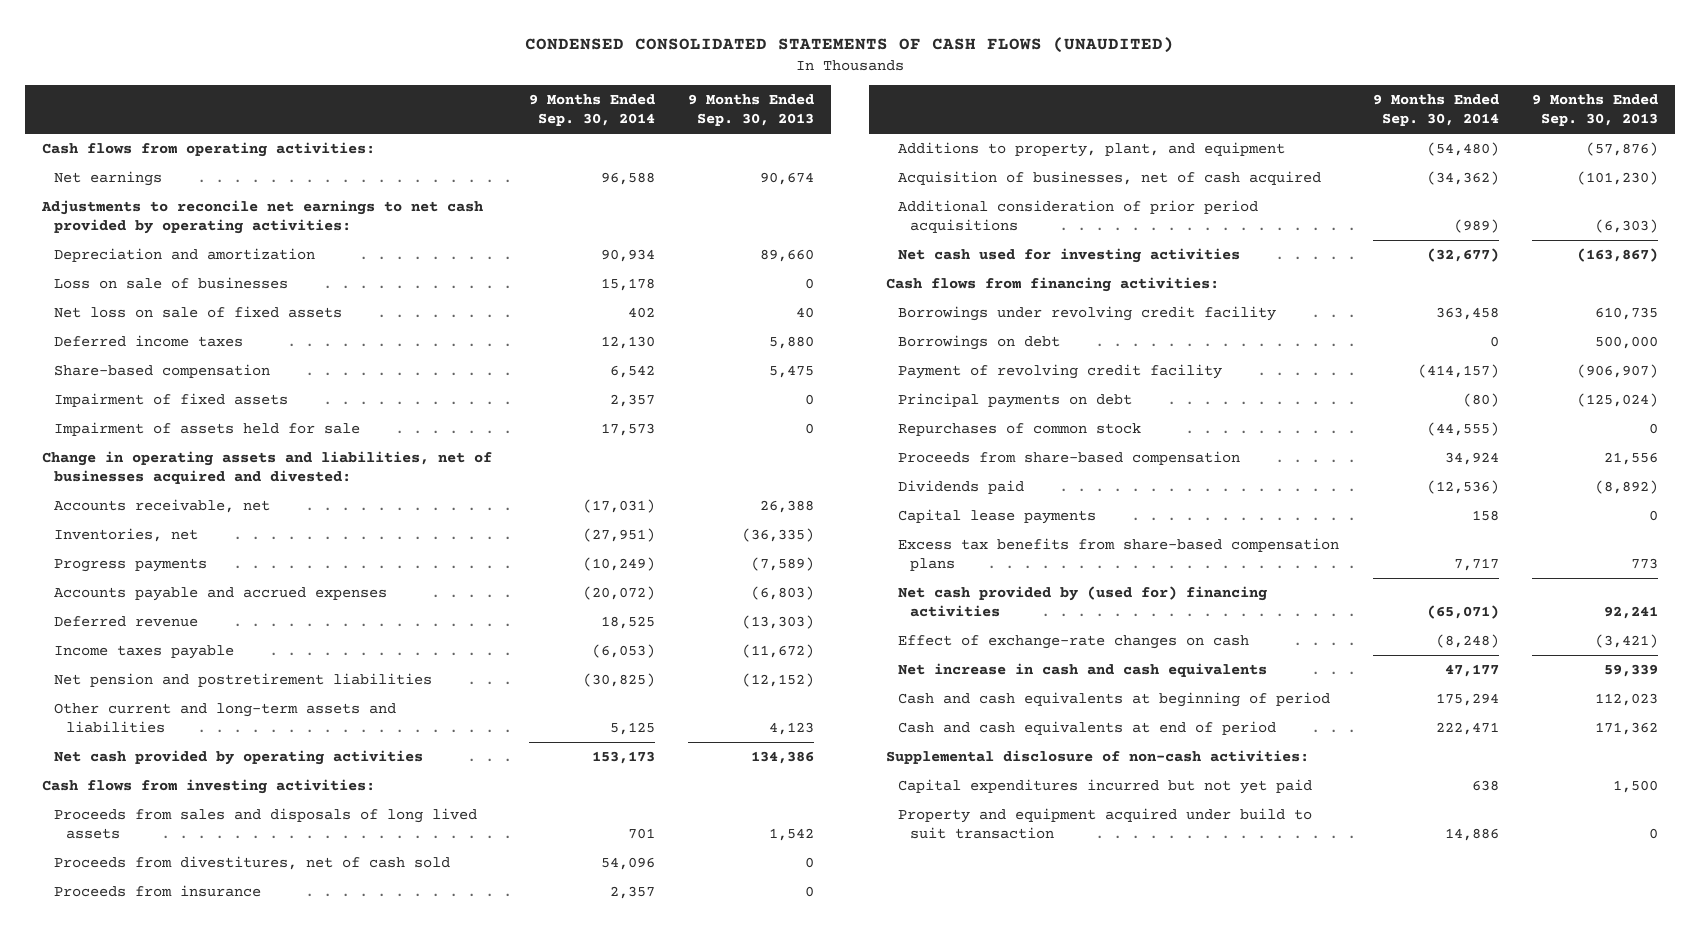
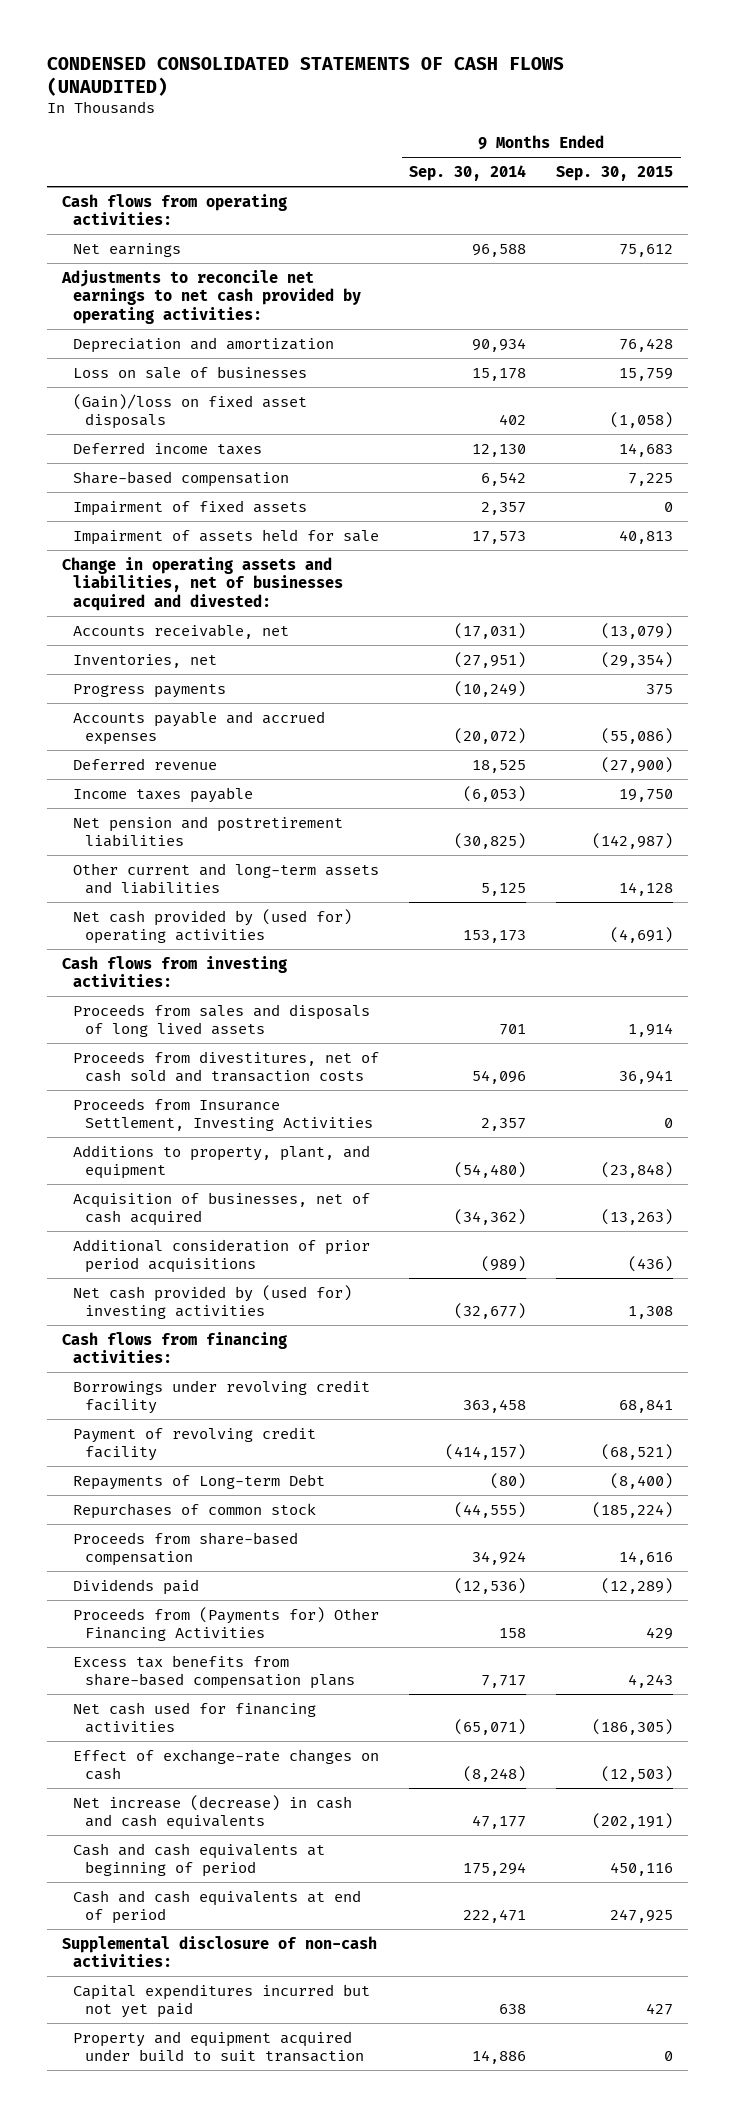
[688,93,815,127] 9 Months Ended Sep. 30, 2013 -> none
none -> [556,165,674,181] Sep. 30, 2015
[54,305,343,318] Net loss on sale of fixed assets -> [73,393,308,430] (Gain)/loss on fixed asset disposals
[54,749,424,765] Net cash provided by operating activities -> [73,908,353,945] Net cash provided by (used for) operating activities
[54,855,451,870] Proceeds from divestitures, net of cash sold -> [73,1050,380,1083] Proceeds from divestitures, net of cash sold and transaction costs
[54,884,262,897] Proceeds from insurance -> [73,1097,373,1132] Proceeds from Insurance Settlement, Investing Activities
[898,247,1241,263] Net cash used for investing activities -> [73,1284,353,1320] Net cash provided by (used for) investing activities
[898,334,1061,350] Borrowings on debt -> none
[898,392,1133,408] Principal payments on debt -> [73,1473,326,1490] Repayments of Long-term Debt
[898,508,1097,524] Capital lease payments -> [73,1606,380,1642] Proceeds from (Payments for) Other Financing Activities
[898,585,1268,618] Net cash provided by (used for) financing activities -> [73,1701,317,1734] Net cash used for financing activities
[898,662,1268,677] Net increase in cash and cash equivalents -> [73,1794,353,1831] Net increase (decrease) in cash and cash equivalents

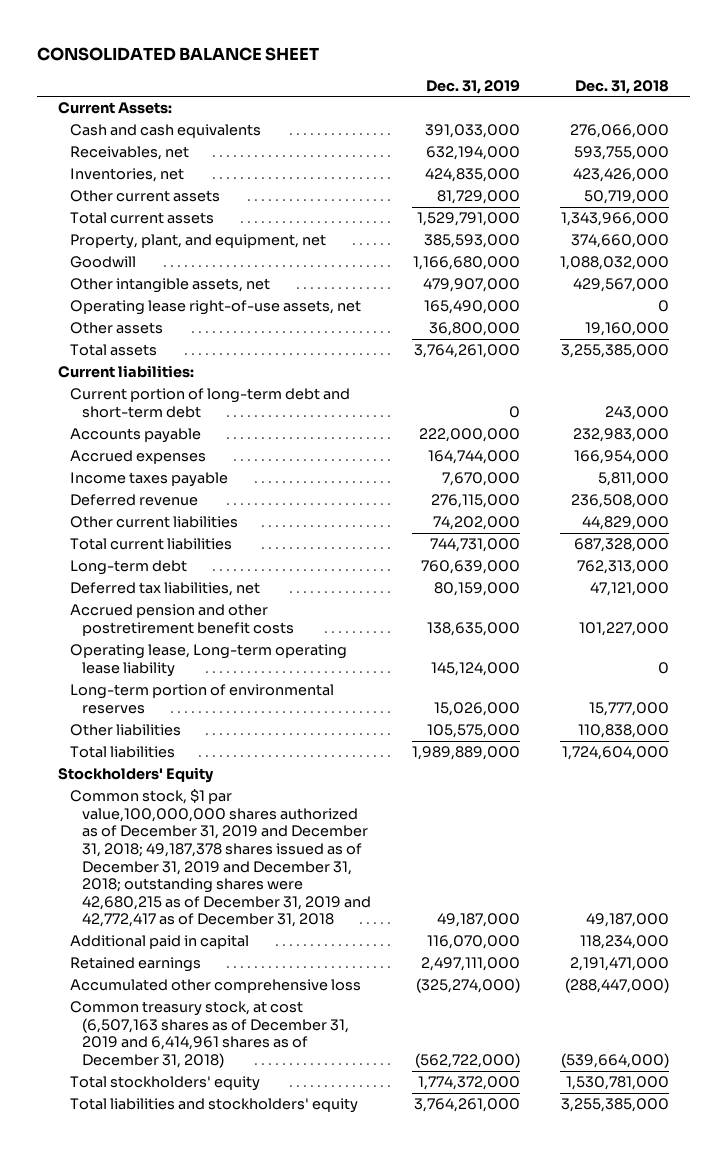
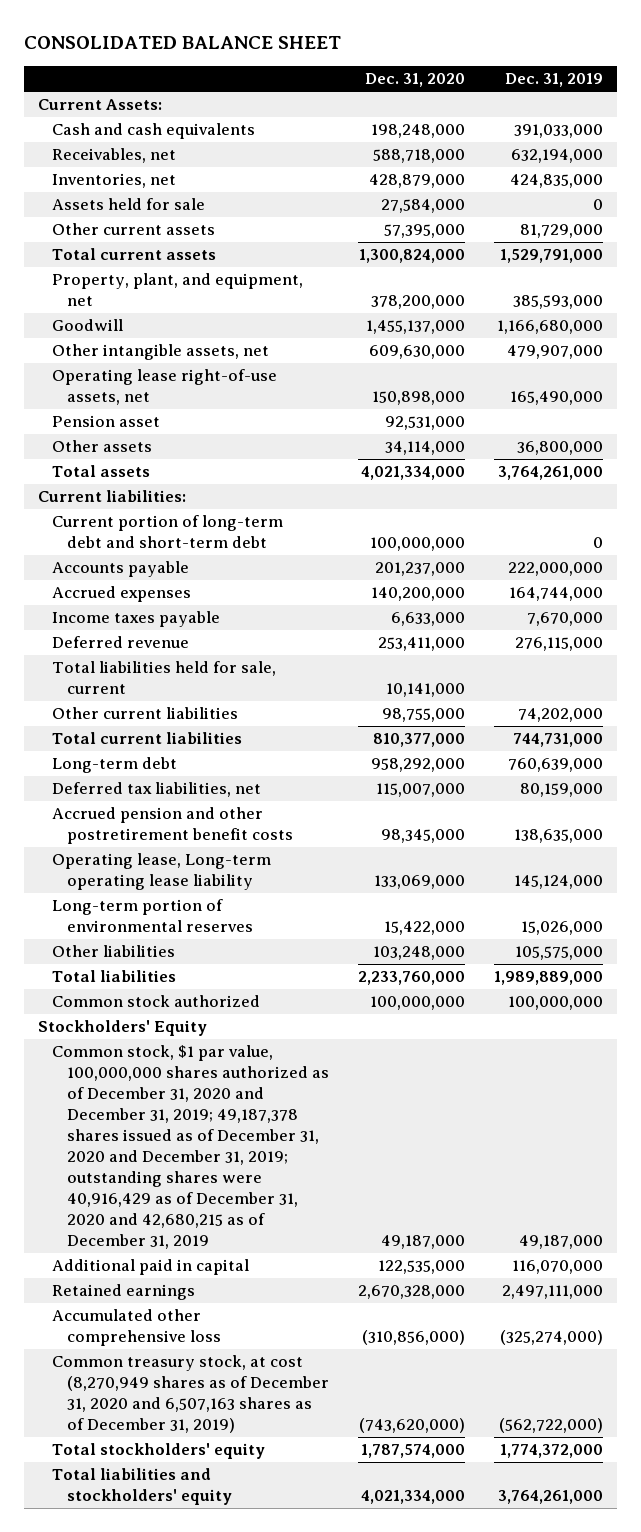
[575,79,670,94] Dec. 31, 2018 -> none
none -> [364,73,465,88] Dec. 31, 2020
none -> [52,198,206,211] Assets held for sale
none -> [52,415,161,428] Pension asset
none -> [52,661,277,695] Total liabilities held for sale, current
none -> [52,995,261,1008] Common stock authorized
[69,789,371,928] Common stock, $1 par value,100,000,000 shares authorized as of December 31, 2019 and December 31, 2018; 49,187,378 shares issued as of December 31, 2019 and December 31, 2018; outstanding shares were 42,680,215 as of December 31, 2019 and 42,772,417 as of December 31, 2018 -> [52,1045,329,1250] Common stock, $1 par value, 100,000,000 shares authorized as of December 31, 2020 and December 31, 2019; 49,187,378 shares issued as of December 31, 2020 and December 31, 2019; outstanding shares were 40,916,429 as of December 31, 2020 and 42,680,215 as of December 31, 2019
[69,1001,349,1069] Common treasury stock, at cost (6,507,163 shares as of December 31, 2019 and 6,414,961 shares as of December 31, 2018) -> [52,1355,329,1434] Common treasury stock, at cost (8,270,949 shares as of December 31, 2020 and 6,507,163 shares as of December 31, 2019)

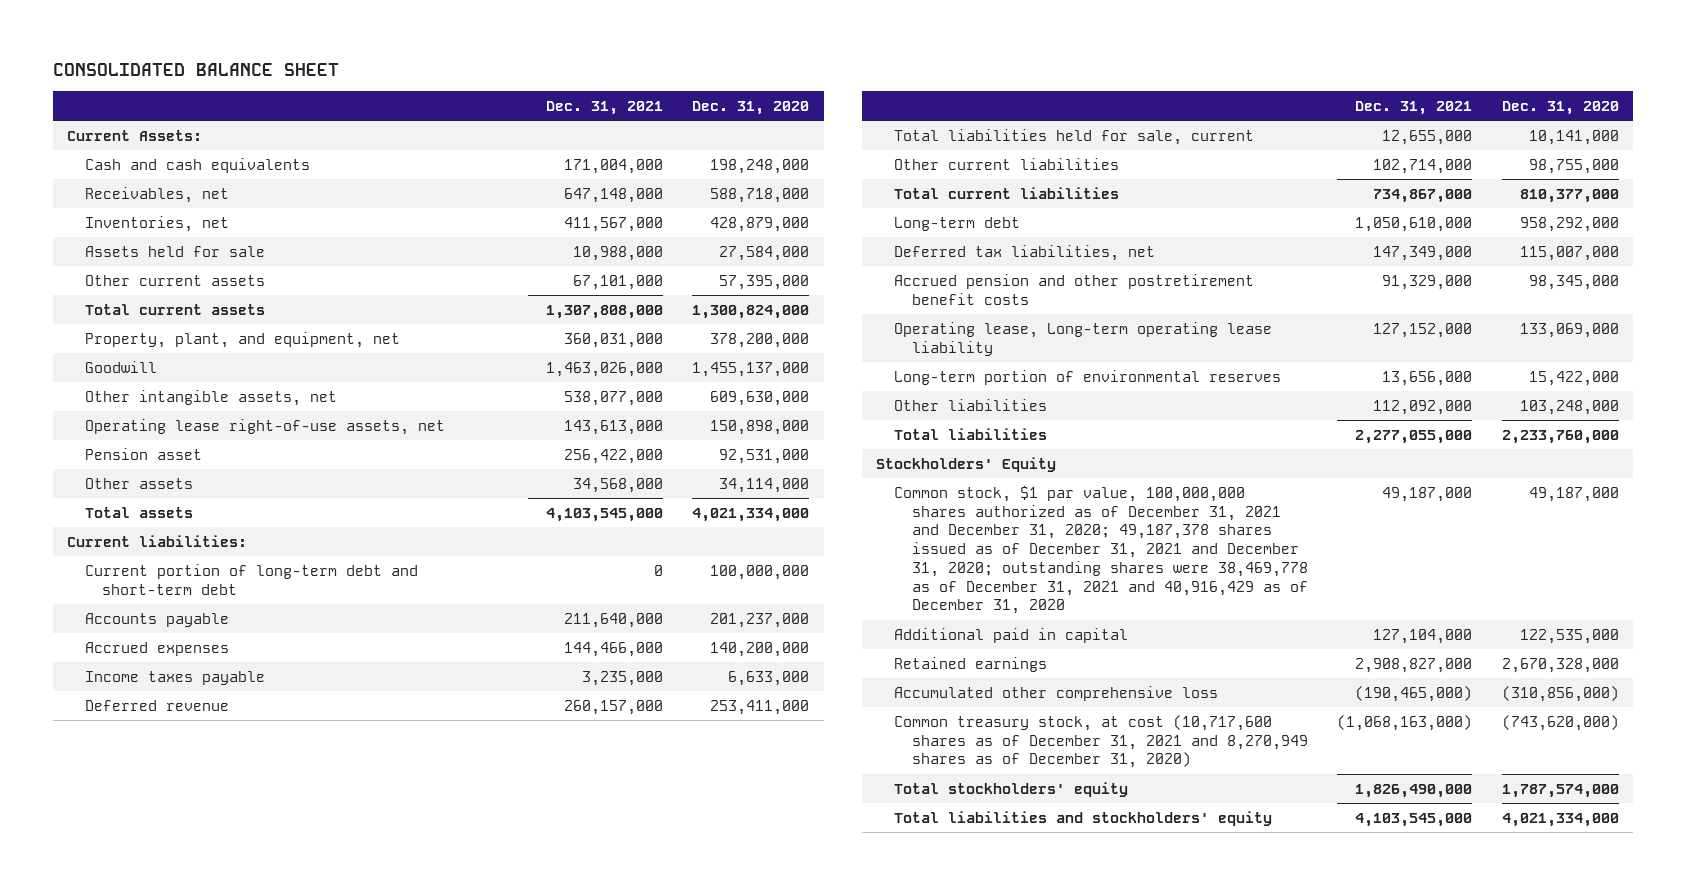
[504,73,603,88] Dec. 31, 2019 -> none
none -> [545,100,663,115] Dec. 31, 2021
[52,995,261,1008] Common stock authorized -> none
[52,1045,329,1250] Common stock, $1 par value, 100,000,000 shares authorized as of December 31, 2020 and December 31, 2019; 49,187,378 shares issued as of December 31, 2020 and December 31, 2019; outstanding shares were 40,916,429 as of December 31, 2020 and 42,680,215 as of December 31, 2019 -> [894,485,1308,615] Common stock, $1 par value, 100,000,000 shares authorized as of December 31, 2021 and December 31, 2020; 49,187,378 shares issued as of December 31, 2021 and December 31, 2020; outstanding shares were 38,469,778 as of December 31, 2021 and 40,916,429 as of December 31, 2020
[52,1355,329,1434] Common treasury stock, at cost (8,270,949 shares as of December 31, 2020 and 6,507,163 shares as of December 31, 2019) -> [894,714,1308,769] Common treasury stock, at cost (10,717,600 shares as of December 31, 2021 and 8,270,949 shares as of December 31, 2020)

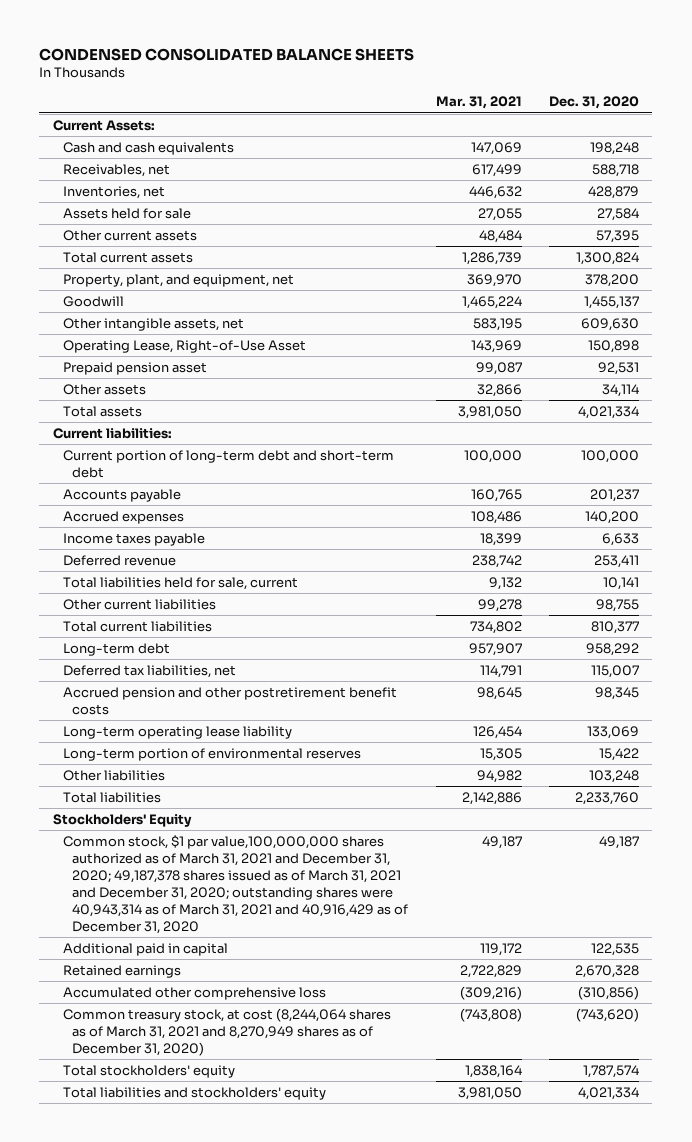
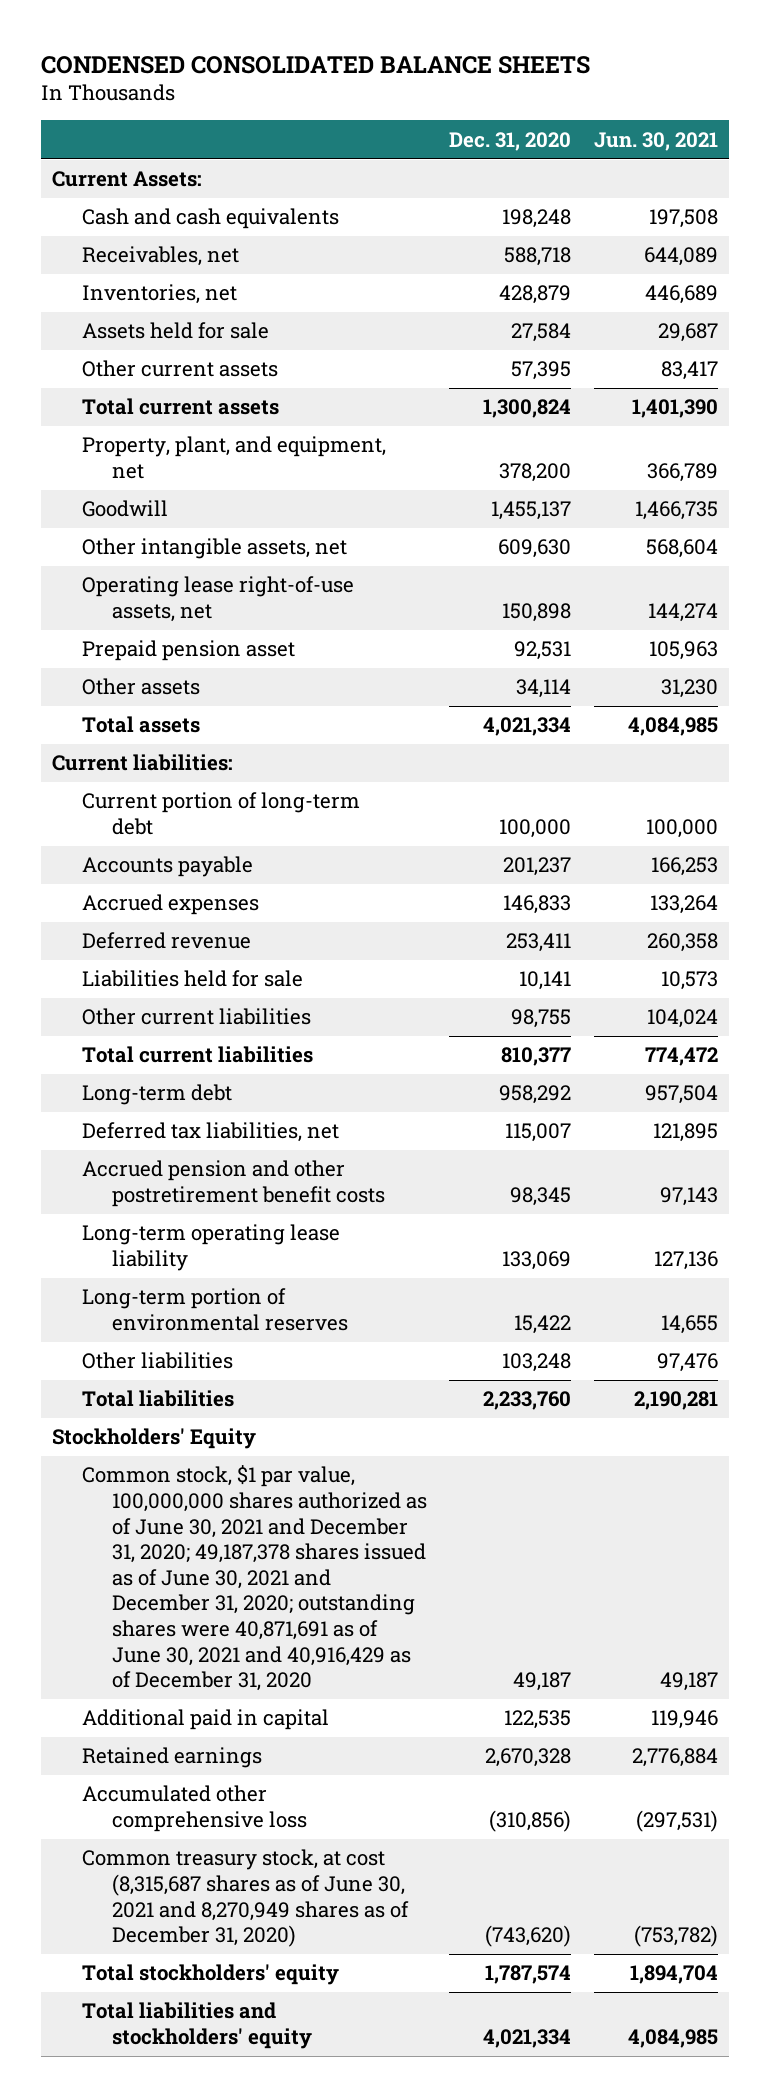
[435,96,522,110] Mar. 31, 2021 -> none
none -> [593,131,718,151] Jun. 30, 2021
[62,339,306,353] Operating Lease, Right-of-Use Asset -> [82,576,355,623] Operating lease right-of-use assets, net
[62,449,394,478] Current portion of long-term debt and short-term debt -> [82,792,361,836] Current portion of long-term debt
[62,532,205,546] Income taxes payable -> none
[584,510,639,524] 140,200 -> [503,895,572,915] 146,833
[62,576,298,590] Total liabilities held for sale, current -> [82,970,304,988] Liabilities held for sale
[62,834,409,934] Common stock, $1 par value,100,000,000 shares authorized as of March 31, 2021 and December 31, 2020; 49,187,378 shares issued as of March 31, 2021 and December 31, 2020; outstanding shares were 40,943,314 as of March 31, 2021 and 40,916,429 as of December 31, 2020 -> [82,1465,428,1692] Common stock, $1 par value, 100,000,000 shares authorized as of June 30, 2021 and December 31, 2020; 49,187,378 shares issued as of June 30, 2021 and December 31, 2020; outstanding shares were 40,871,691 as of June 30, 2021 and 40,916,429 as of December 31, 2020
[62,1007,391,1056] Common treasury stock, at cost (8,244,064 shares as of March 31, 2021 and 8,270,949 shares as of December 31, 2020) -> [82,1849,410,1948] Common treasury stock, at cost (8,315,687 shares as of June 30, 2021 and 8,270,949 shares as of December 31, 2020)

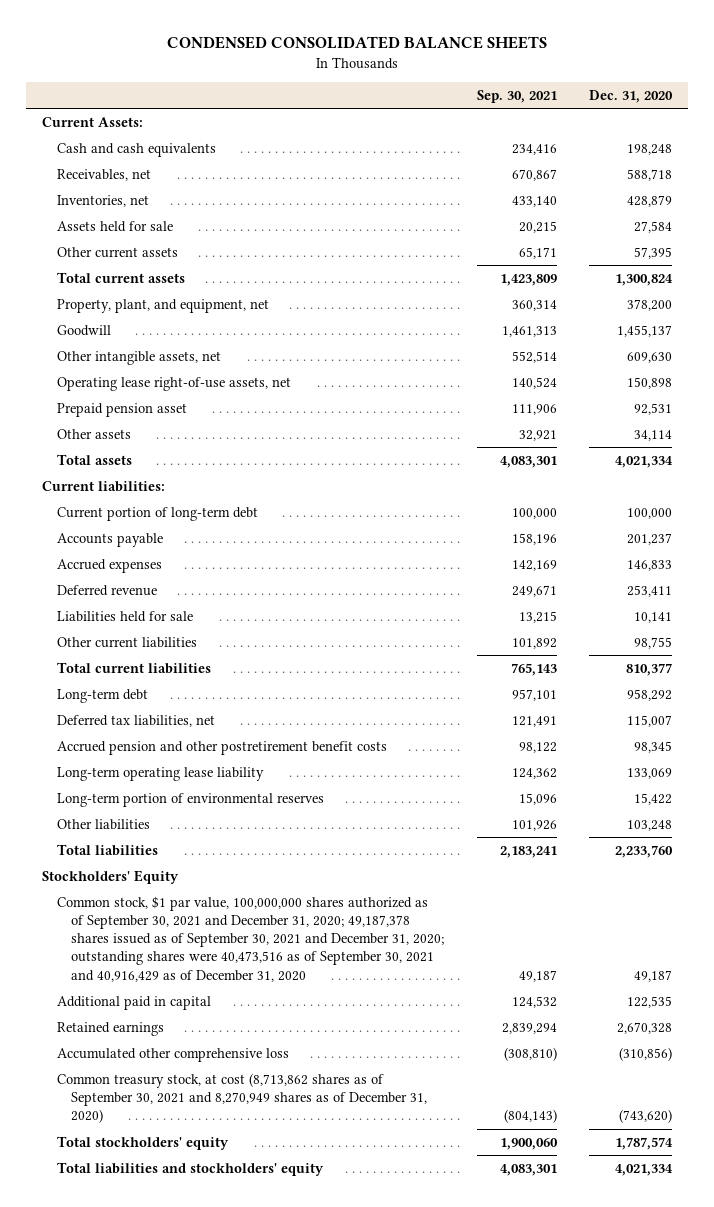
[593,131,718,151] Jun. 30, 2021 -> none
none -> [476,89,557,103] Sep. 30, 2021
[82,1465,428,1692] Common stock, $1 par value, 100,000,000 shares authorized as of June 30, 2021 and December 31, 2020; 49,187,378 shares issued as of June 30, 2021 and December 31, 2020; outstanding shares were 40,871,691 as of June 30, 2021 and 40,916,429 as of December 31, 2020 -> [56,895,445,982] Common stock, $1 par value, 100,000,000 shares authorized as of September 30, 2021 and December 31, 2020; 49,187,378 shares issued as of September 30, 2021 and December 31, 2020; outstanding shares were 40,473,516 as of September 30, 2021 and 40,916,429 as of December 31, 2020
[82,1849,410,1948] Common treasury stock, at cost (8,315,687 shares as of June 30, 2021 and 8,270,949 shares as of December 31, 2020) -> [56,1072,428,1124] Common treasury stock, at cost (8,713,862 shares as of September 30, 2021 and 8,270,949 shares as of December 31, 2020)

